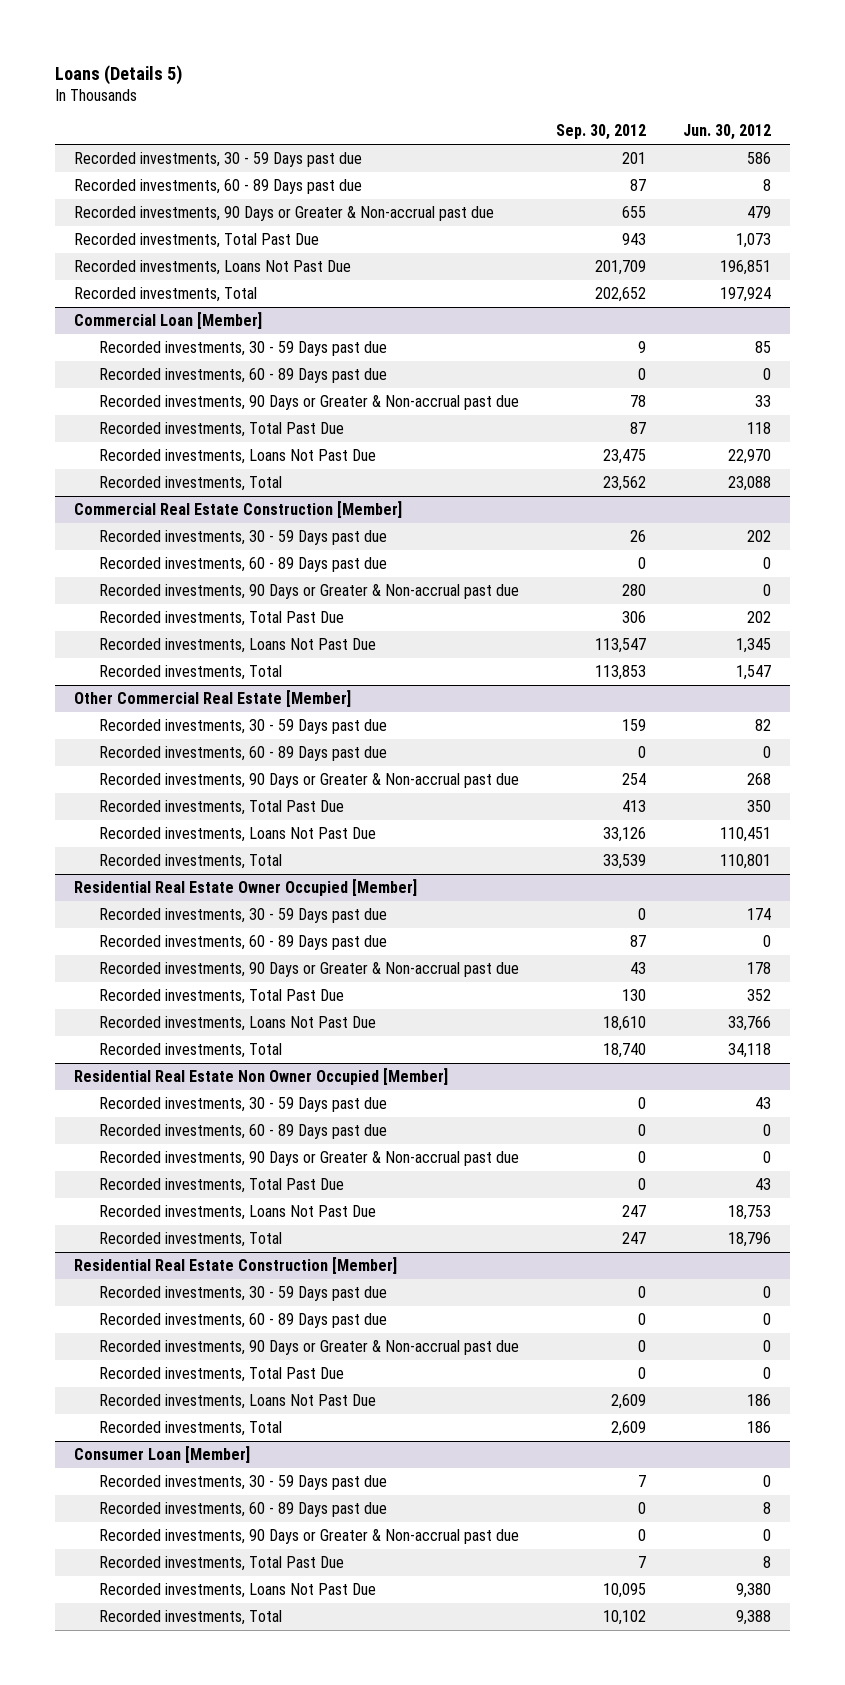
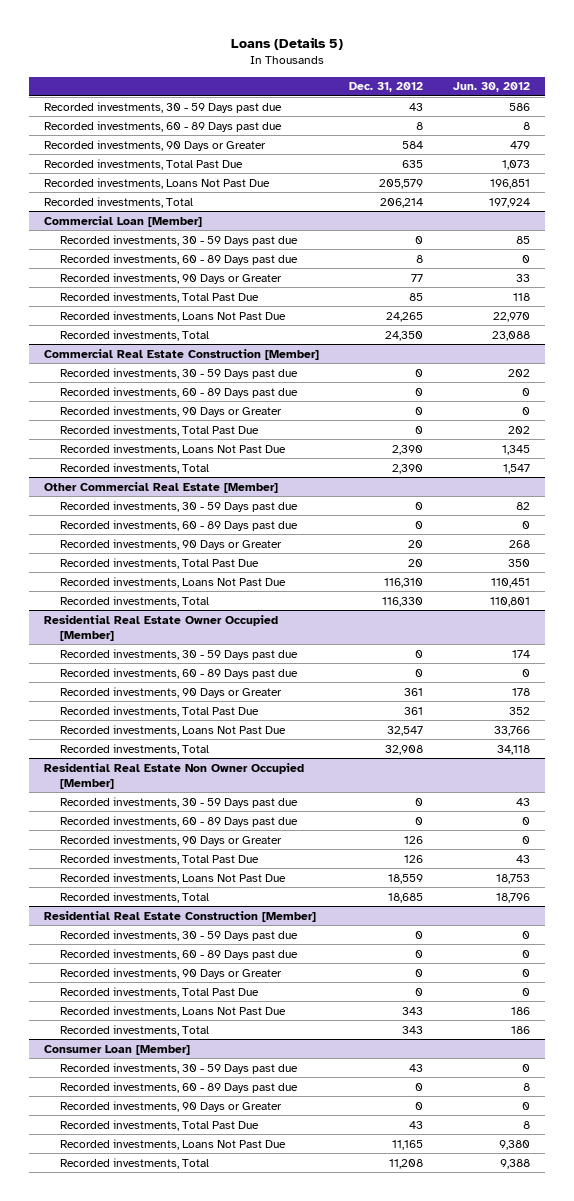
[556,124,647,141] Sep. 30, 2012 -> none
none -> [348,82,423,93] Dec. 31, 2012
[73,206,494,222] Recorded investments, 90 Days or Greater & Non-accrual past due -> [43,139,266,151] Recorded investments, 90 Days or Greater
[98,395,519,411] Recorded investments, 90 Days or Greater & Non-accrual past due -> [59,272,282,284] Recorded investments, 90 Days or Greater
[98,584,519,600] Recorded investments, 90 Days or Greater & Non-accrual past due -> [59,405,282,417] Recorded investments, 90 Days or Greater
[98,773,519,789] Recorded investments, 90 Days or Greater & Non-accrual past due -> [59,538,282,550] Recorded investments, 90 Days or Greater
[98,962,519,978] Recorded investments, 90 Days or Greater & Non-accrual past due -> [59,686,282,698] Recorded investments, 90 Days or Greater
[98,1151,519,1167] Recorded investments, 90 Days or Greater & Non-accrual past due -> [59,834,282,846] Recorded investments, 90 Days or Greater
[98,1340,519,1356] Recorded investments, 90 Days or Greater & Non-accrual past due -> [59,967,282,979] Recorded investments, 90 Days or Greater
[98,1529,519,1545] Recorded investments, 90 Days or Greater & Non-accrual past due -> [59,1100,282,1112] Recorded investments, 90 Days or Greater

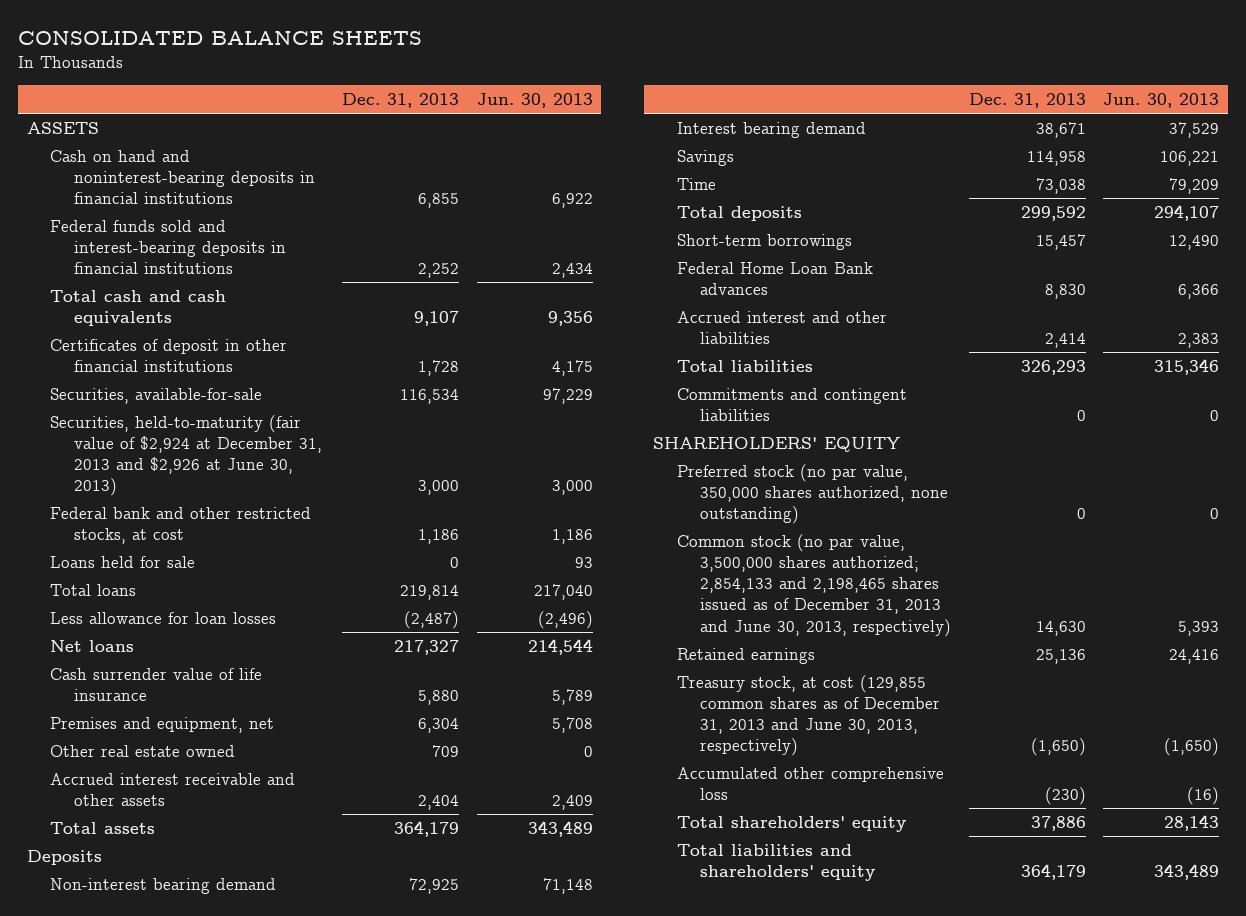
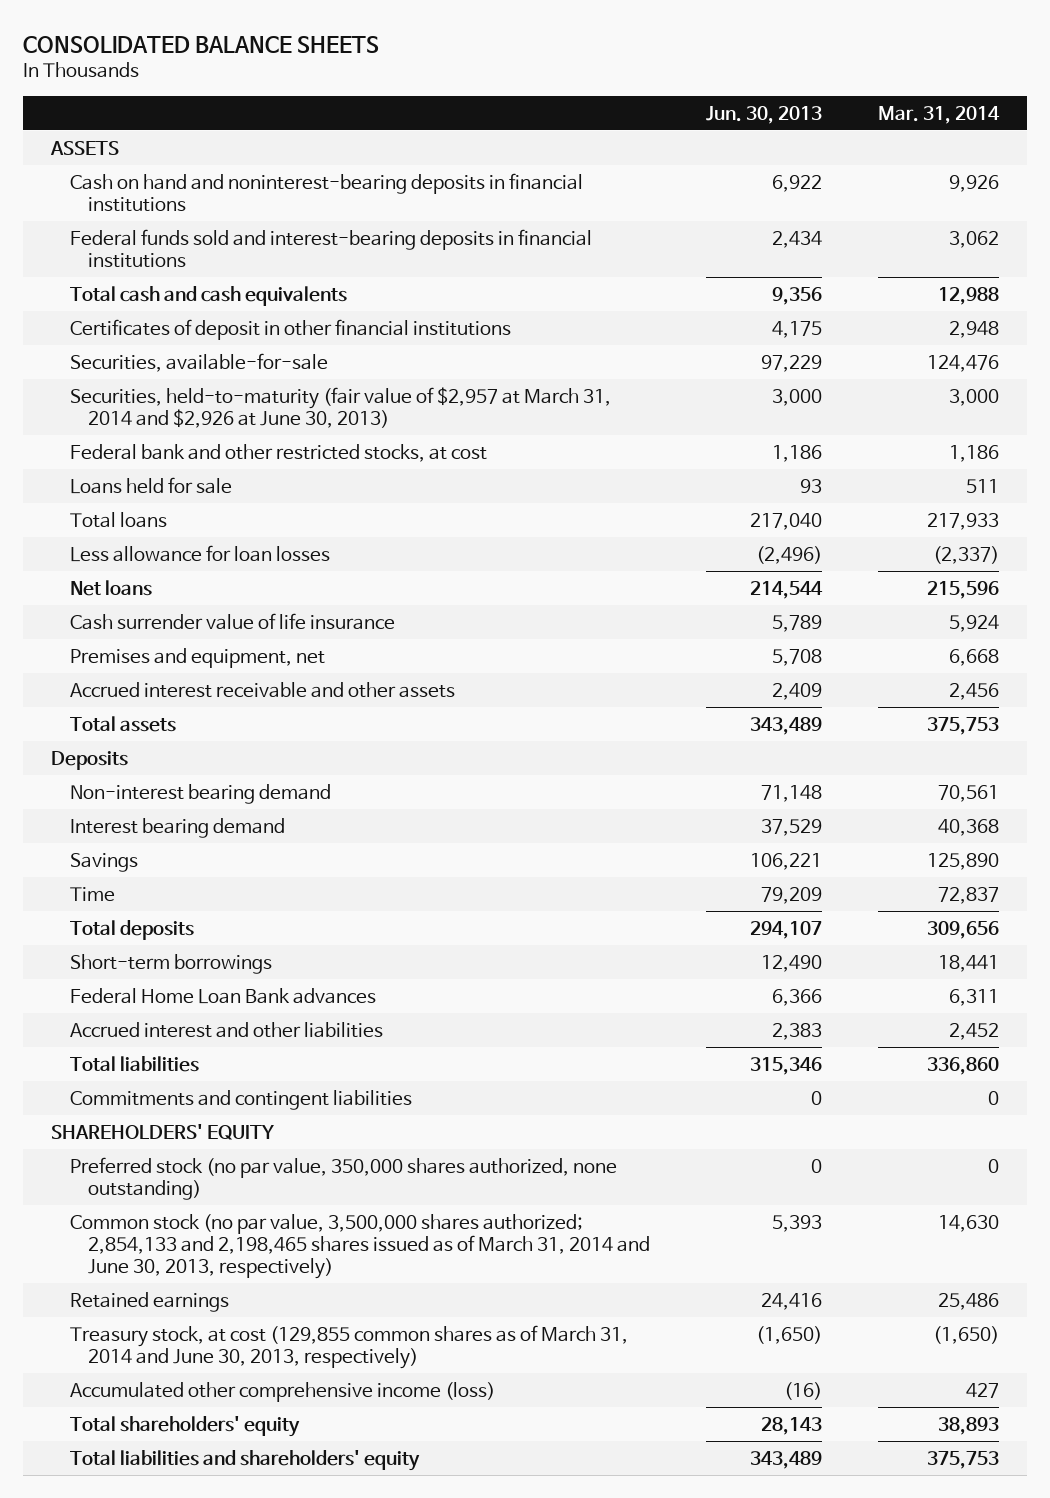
[342,93,460,109] Dec. 31, 2013 -> none
none -> [878,105,1001,124] Mar. 31, 2014
[50,414,322,497] Securities, held-to-maturity (fair value of $2,924 at December 31, 2013 and $2,926 at June 30, 2013) -> [69,386,611,428] Securities, held-to-maturity (fair value of $2,957 at March 31, 2014 and $2,926 at June 30, 2013)
[50,744,236,757] Other real estate owned -> none
[676,533,952,637] Common stock (no par value, 3,500,000 shares authorized; 2,854,133 and 2,198,465 shares issued as of December 31, 2013 and June 30, 2013, respectively) -> [69,1213,651,1279] Common stock (no par value, 3,500,000 shares authorized; 2,854,133 and 2,198,465 shares issued as of March 31, 2014 and June 30, 2013, respectively)
[676,674,941,757] Treasury stock, at cost (129,855 common shares as of December 31, 2013 and June 30, 2013, respectively) -> [69,1324,628,1369] Treasury stock, at cost (129,855 common shares as of March 31, 2014 and June 30, 2013, respectively)
[676,766,944,801] Accumulated other comprehensive loss -> [69,1381,495,1402] Accumulated other comprehensive income (loss)

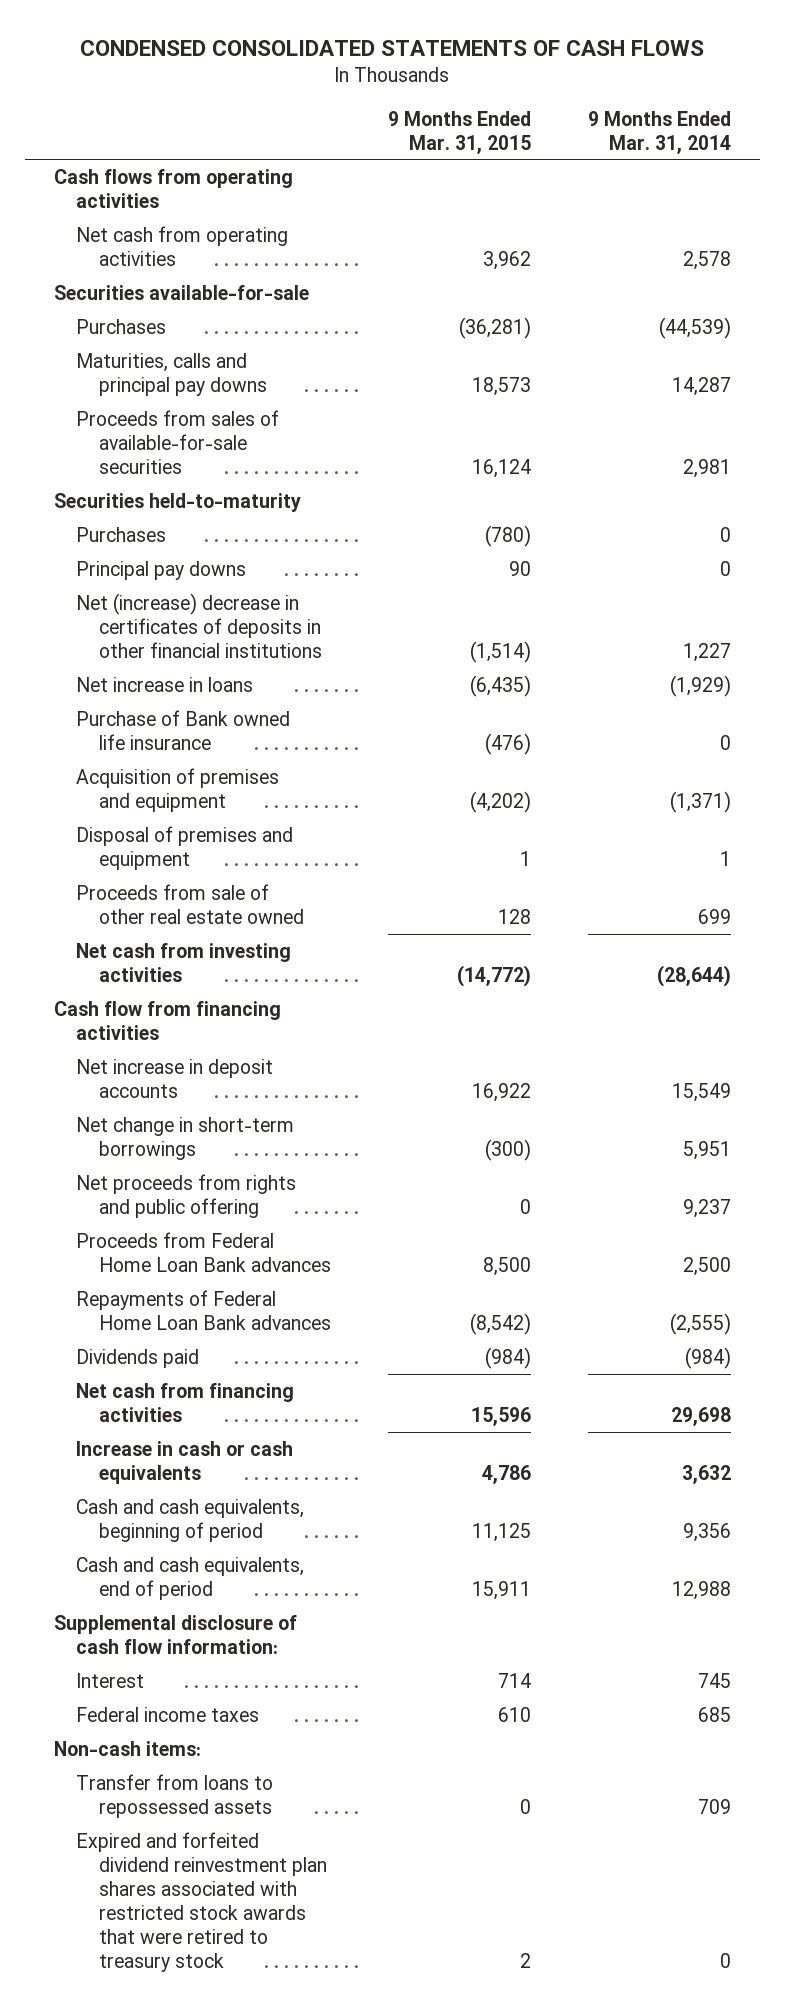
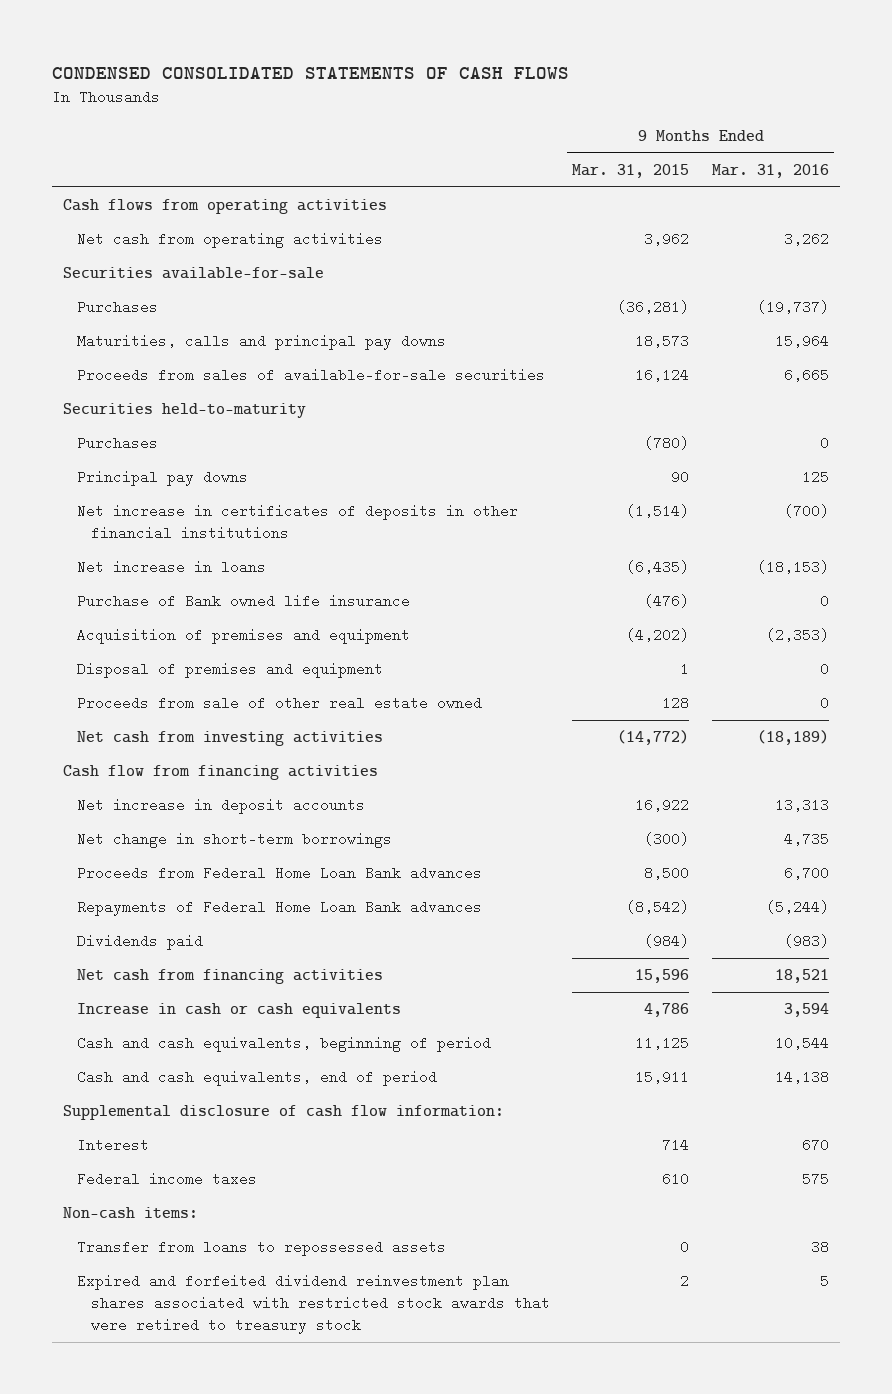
[588,110,732,154] 9 Months Ended Mar. 31, 2014 -> none
none -> [711,163,829,178] Mar. 31, 2016
[76,592,322,658] Net (increase) decrease in certificates of deposits in other financial institutions -> [77,504,519,541] Net increase in certificates of deposits in other financial institutions
[76,1173,297,1218] Net proceeds from rights and public offering -> none

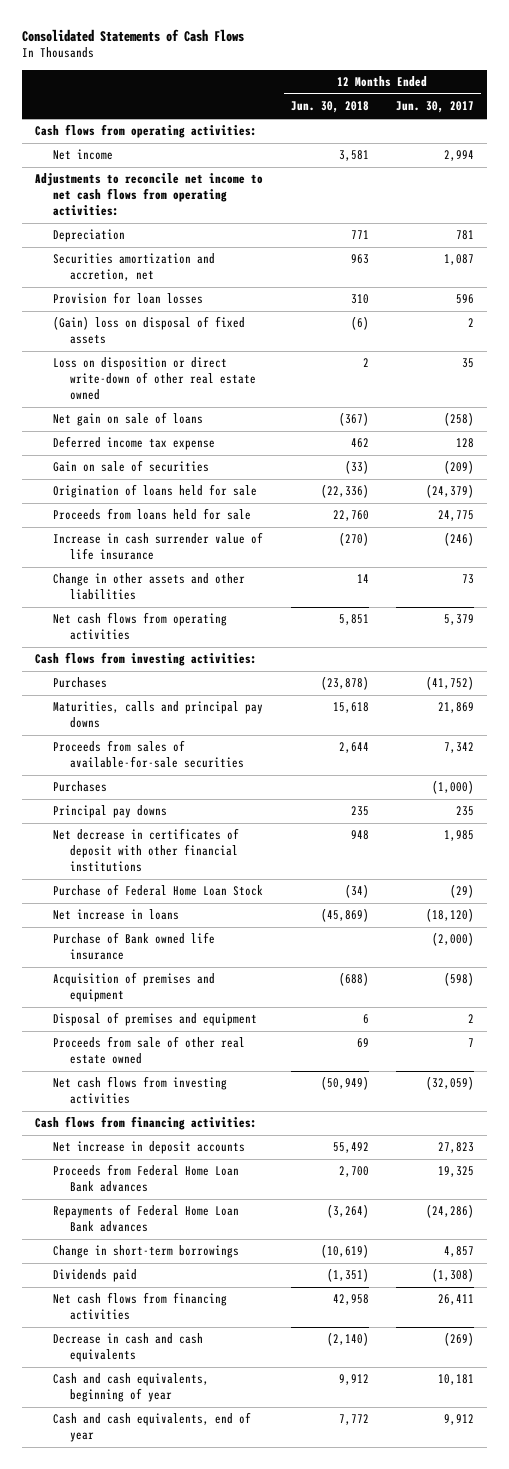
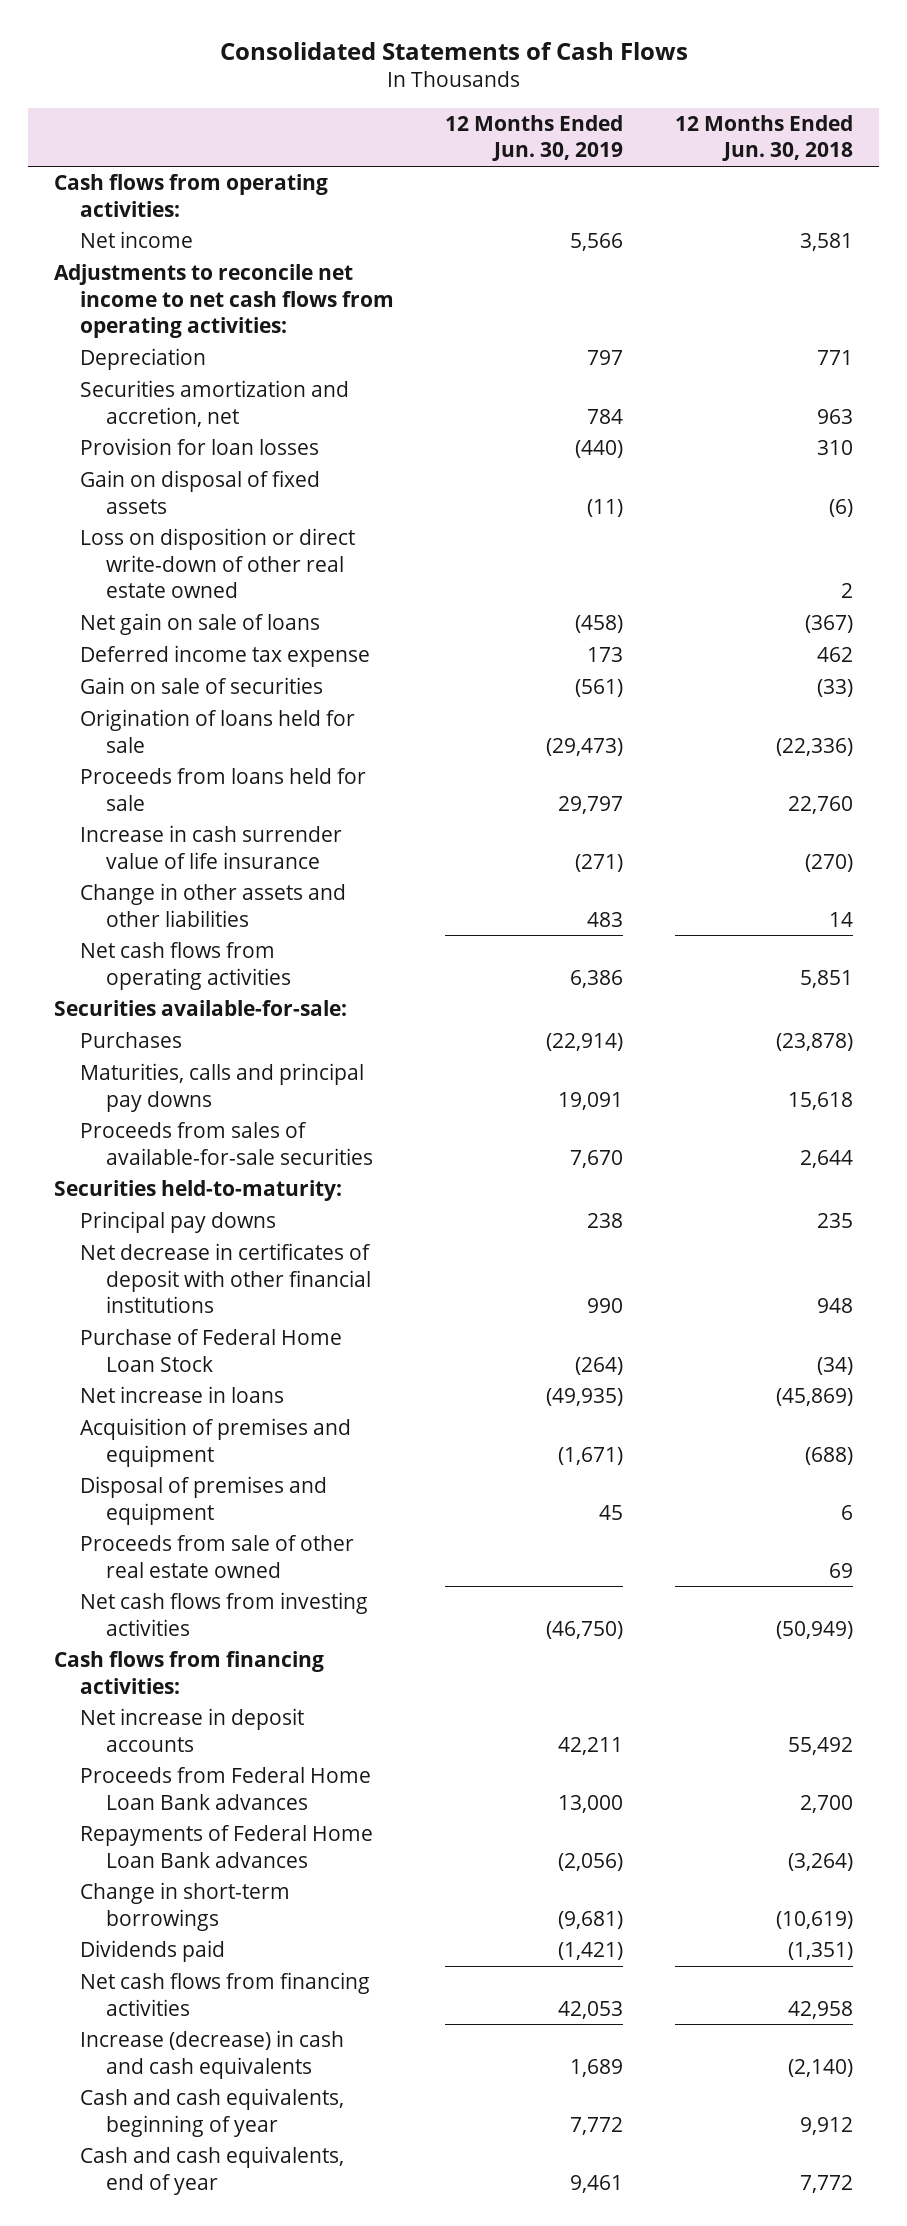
[395,101,474,114] Jun. 30, 2017 -> none
none -> [445,115,624,162] 12 Months Ended Jun. 30, 2019
[52,316,245,345] (Gain) loss on disposal of fixed assets -> [79,470,320,514] Gain on disposal of fixed assets
[35,652,258,667] Cash flows from investing activities: -> none
none -> [54,1000,348,1017] Securities available-for-sale:
[52,781,107,793] Purchases -> none
none -> [54,1180,343,1202] Securities held-to-maturity:
[52,932,215,961] Purchase of Bank owned life insurance -> none
[52,1333,203,1363] Decrease in cash and cash equivalents -> [79,2030,344,2079] Increase (decrease) in cash and cash equivalents

